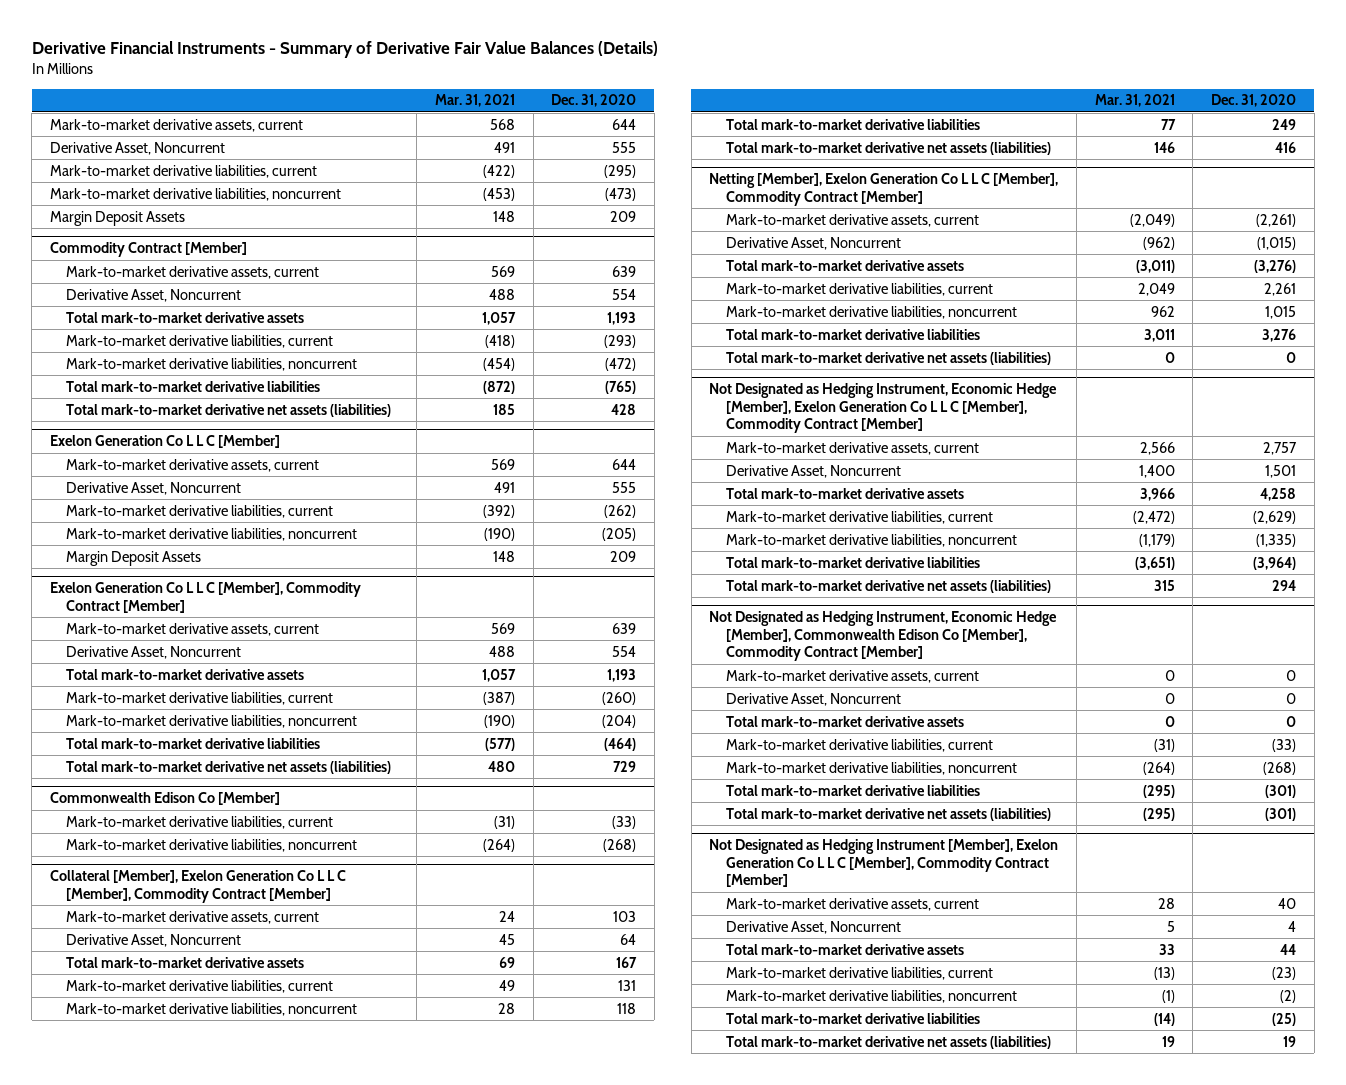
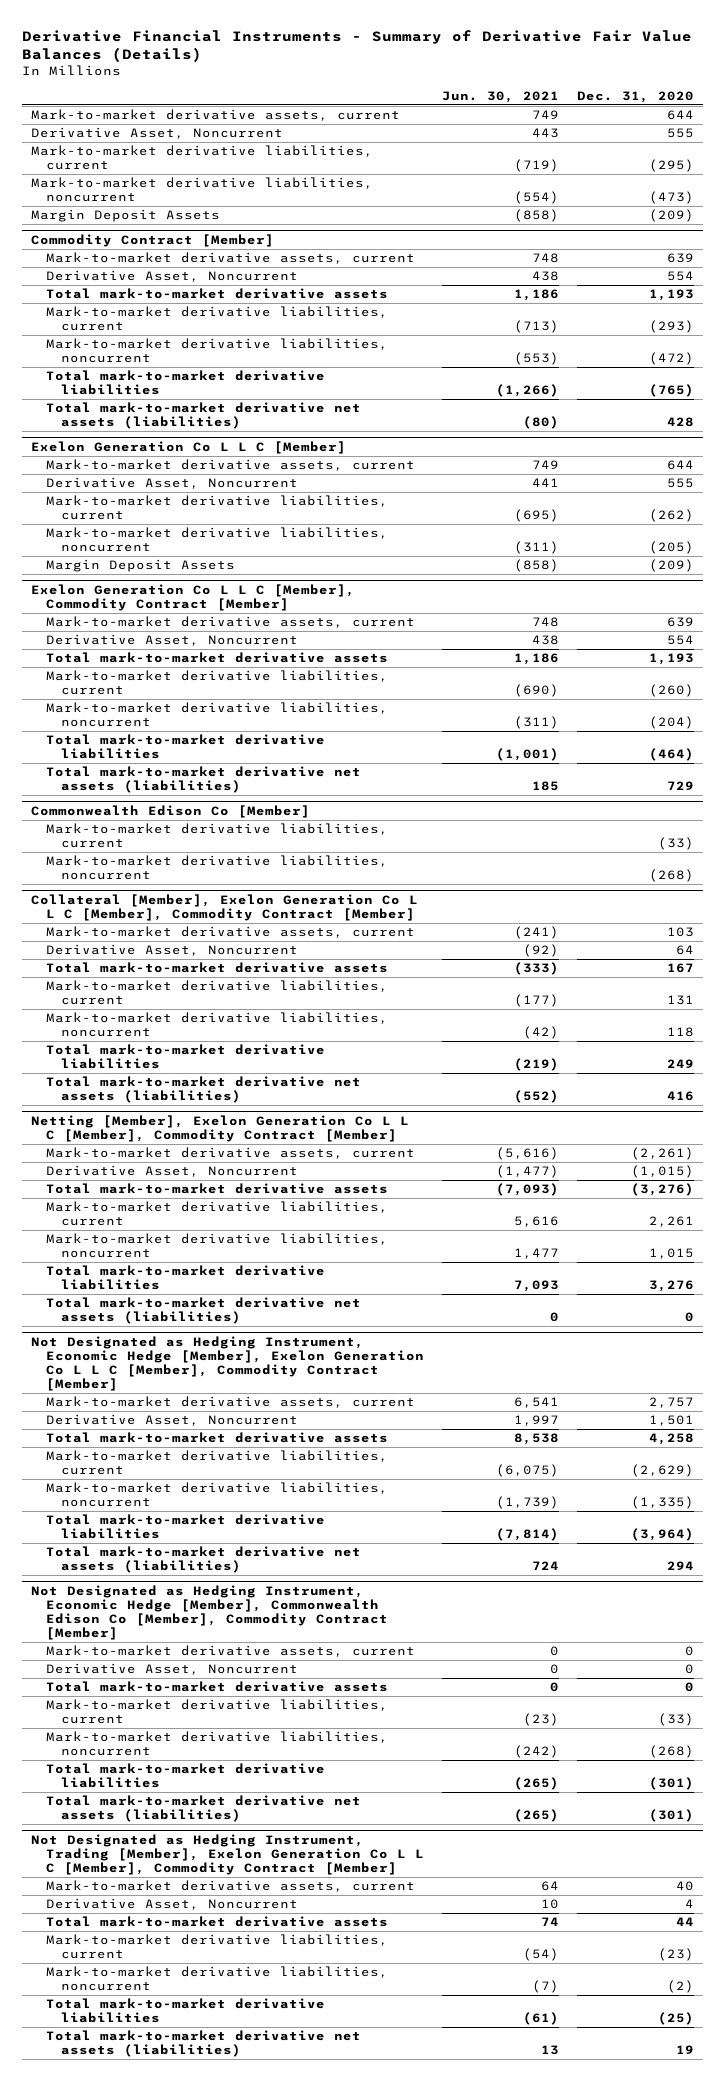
[435,94,516,108] Mar. 31, 2021 -> none
none -> [441,91,559,104] Jun. 30, 2021
[610,210,637,222] 209 -> [648,209,694,223] (209)
[610,550,637,562] 209 -> [648,559,694,573] (209)
[709,839,1059,888] Not Designated as Hedging Instrument [Member], Exelon Generation Co L L C [Member], Commodity Contract [Member] -> [31,1834,425,1875] Not Designated as Hedging Instrument, Trading [Member], Exelon Generation Co L L C [Member], Commodity Contract [Member]

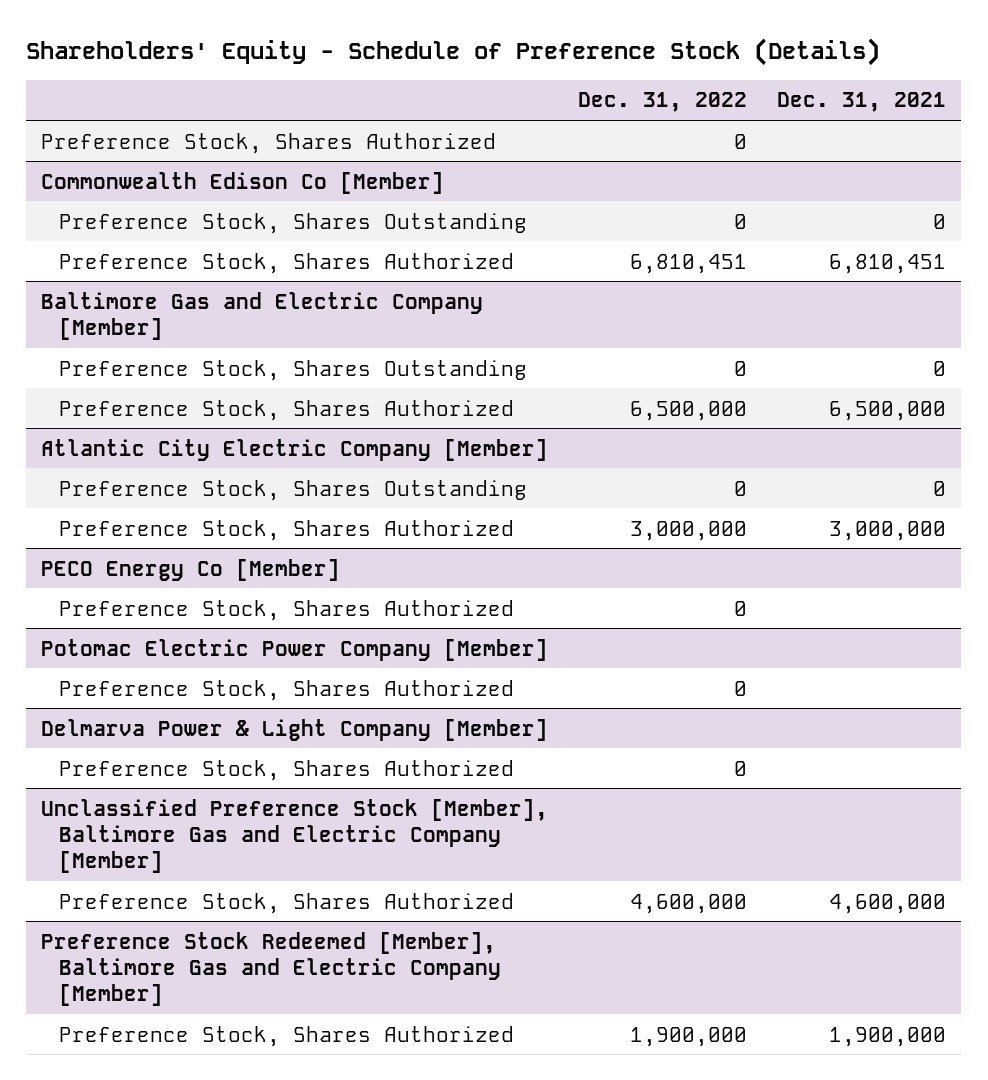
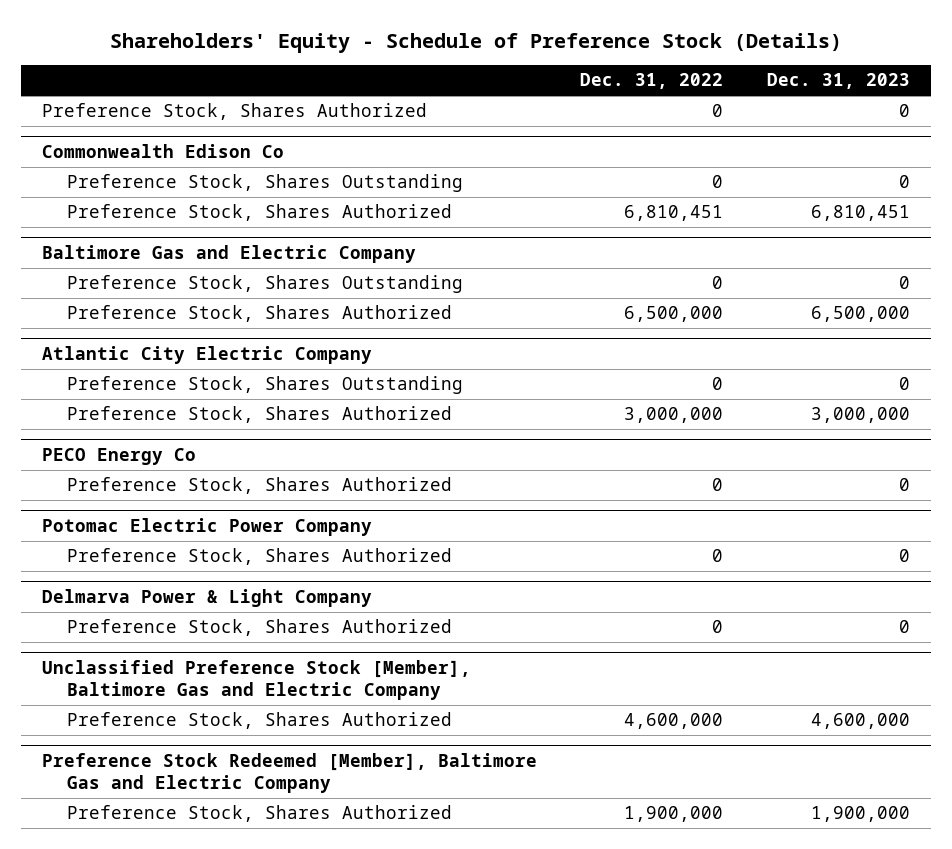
[777,92,947,113] Dec. 31, 2021 -> none
none -> [766,73,910,90] Dec. 31, 2023
[41,171,445,194] Commonwealth Edison Co [Member] -> [42,144,285,159] Commonwealth Edison Co
[41,291,484,340] Baltimore Gas and Electric Company [Member] -> [42,245,417,264] Baltimore Gas and Electric Company
[41,438,549,461] Atlantic City Electric Company [Member] -> [42,346,373,365] Atlantic City Electric Company
[41,558,341,581] PECO Energy Co [Member] -> [42,448,197,466] PECO Energy Co
[41,638,549,661] Potomac Electric Power Company [Member] -> [42,518,373,537] Potomac Electric Power Company
[41,718,549,741] Delmarva Power & Light Company [Member] -> [42,589,373,608] Delmarva Power & Light Company
[41,798,549,873] Unclassified Preference Stock [Member], Baltimore Gas and Electric Company [Member] -> [42,660,472,701] Unclassified Preference Stock [Member], Baltimore Gas and Electric Company
[41,931,502,1006] Preference Stock Redeemed [Member], Baltimore Gas and Electric Company [Member] -> [42,753,538,794] Preference Stock Redeemed [Member], Baltimore Gas and Electric Company

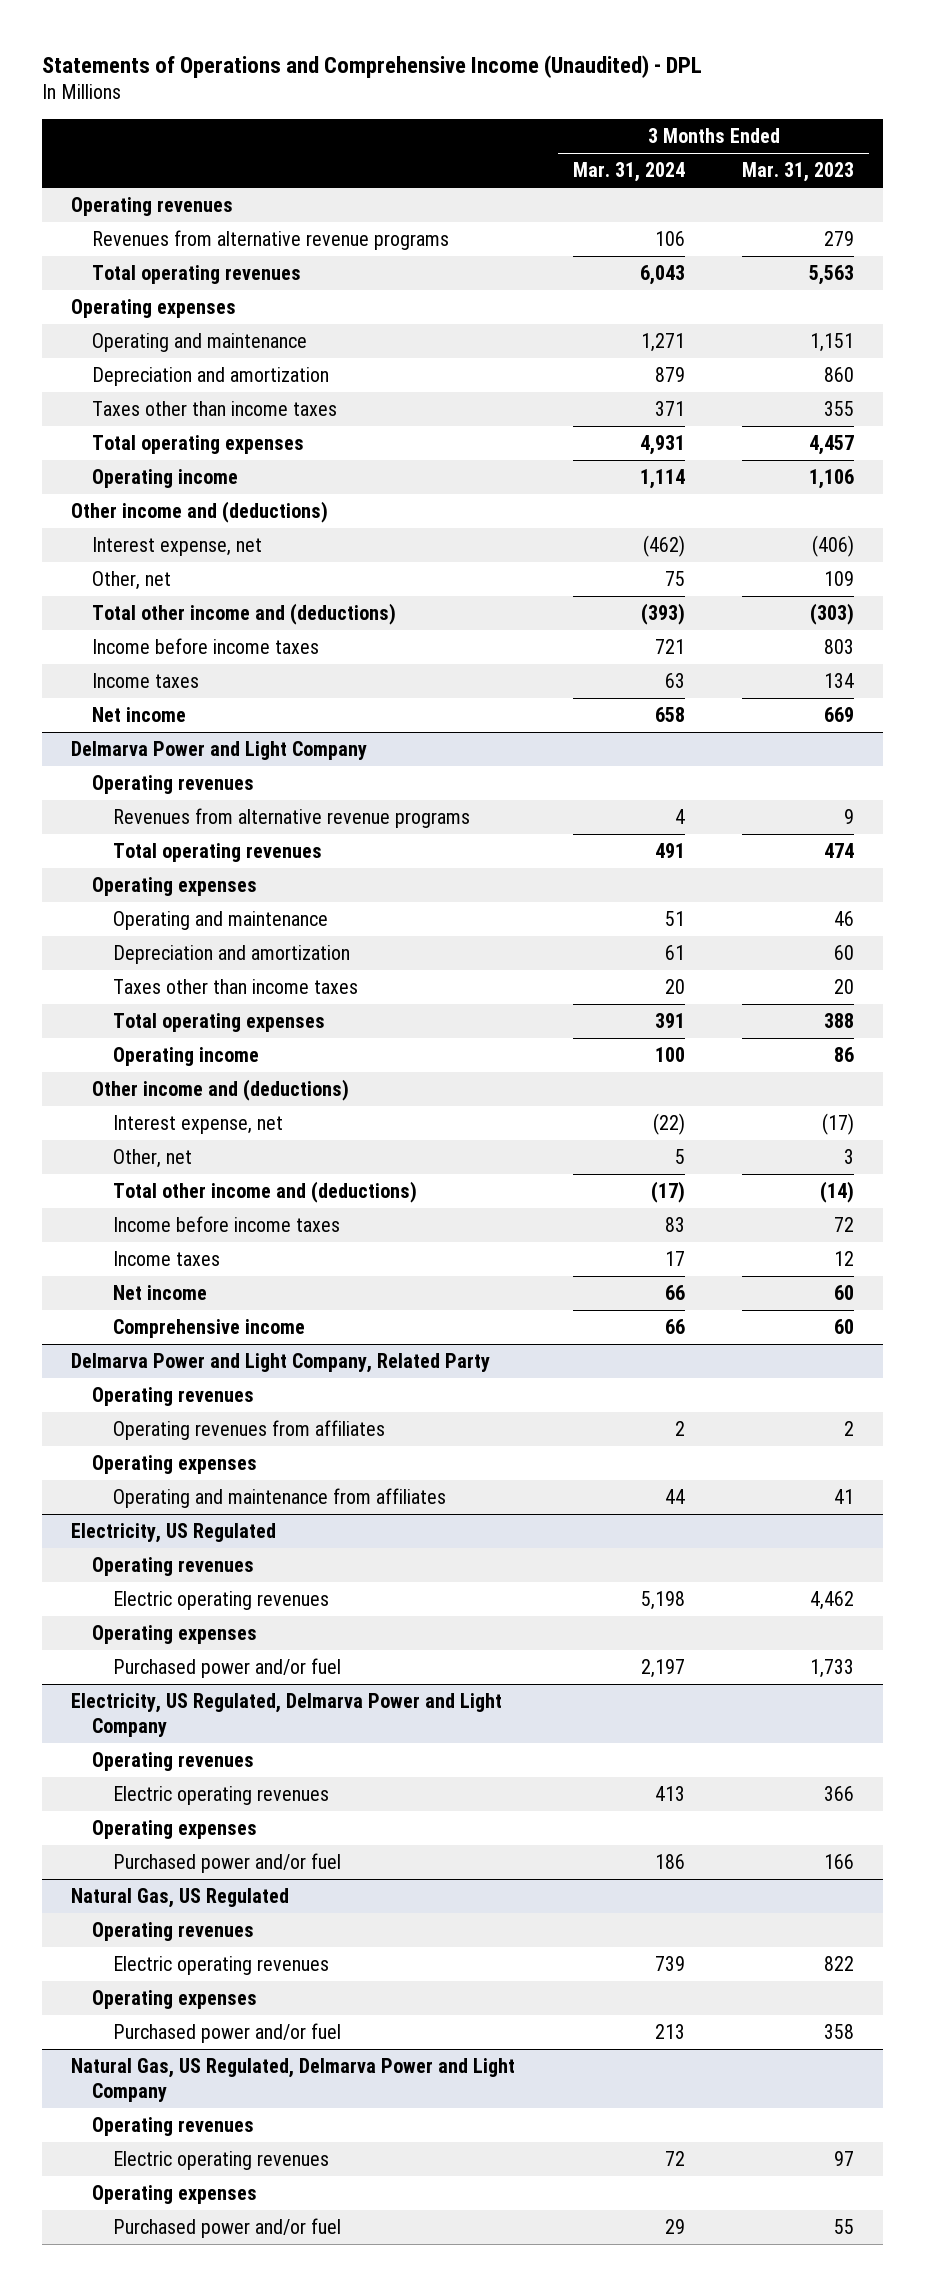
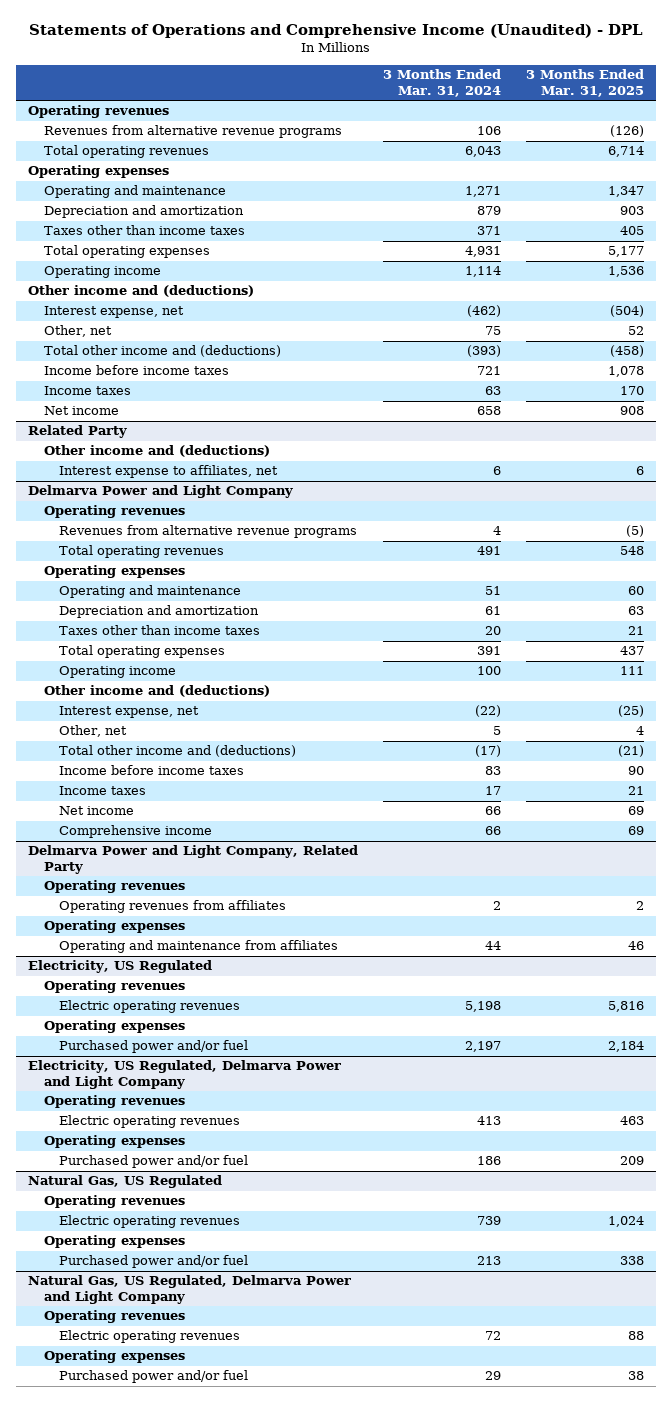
[742,162,855,183] Mar. 31, 2023 -> none
none -> [526,68,645,97] 3 Months Ended Mar. 31, 2025
none -> [28,425,128,439] Related Party
none -> [43,445,270,458] Other income and (deductions)
none -> [59,465,279,479] Interest expense to affiliates, net

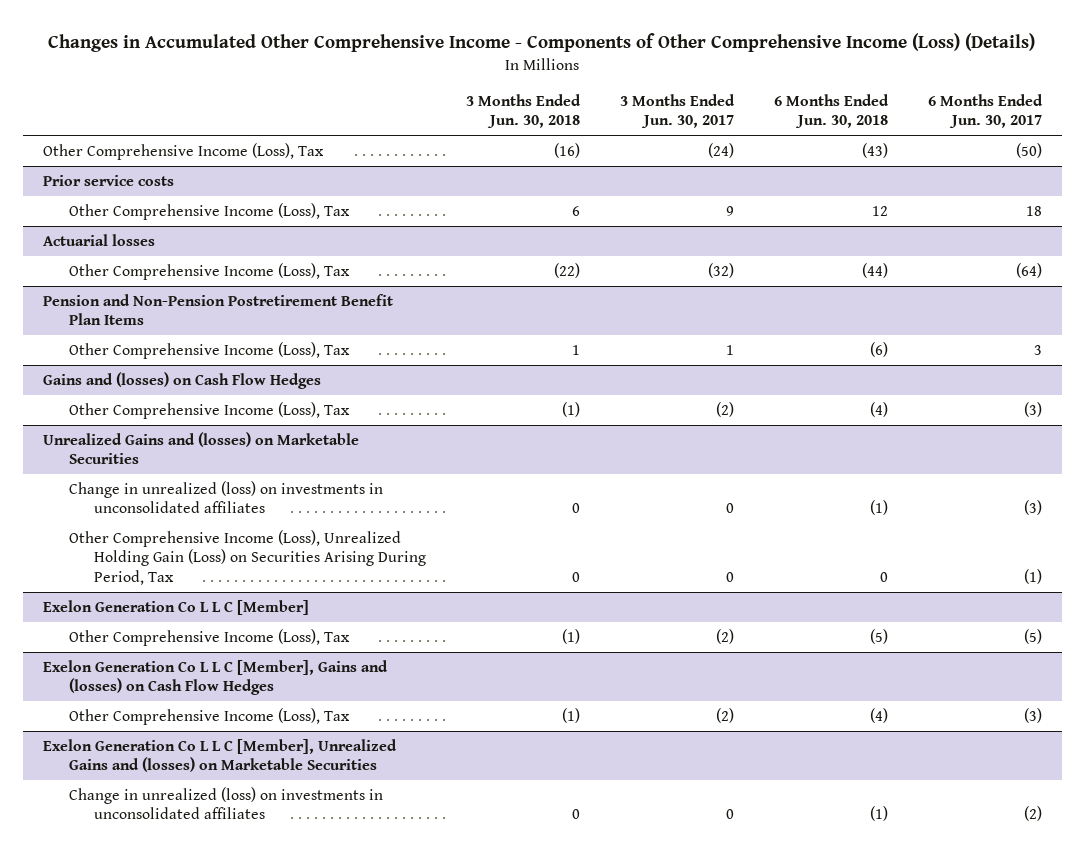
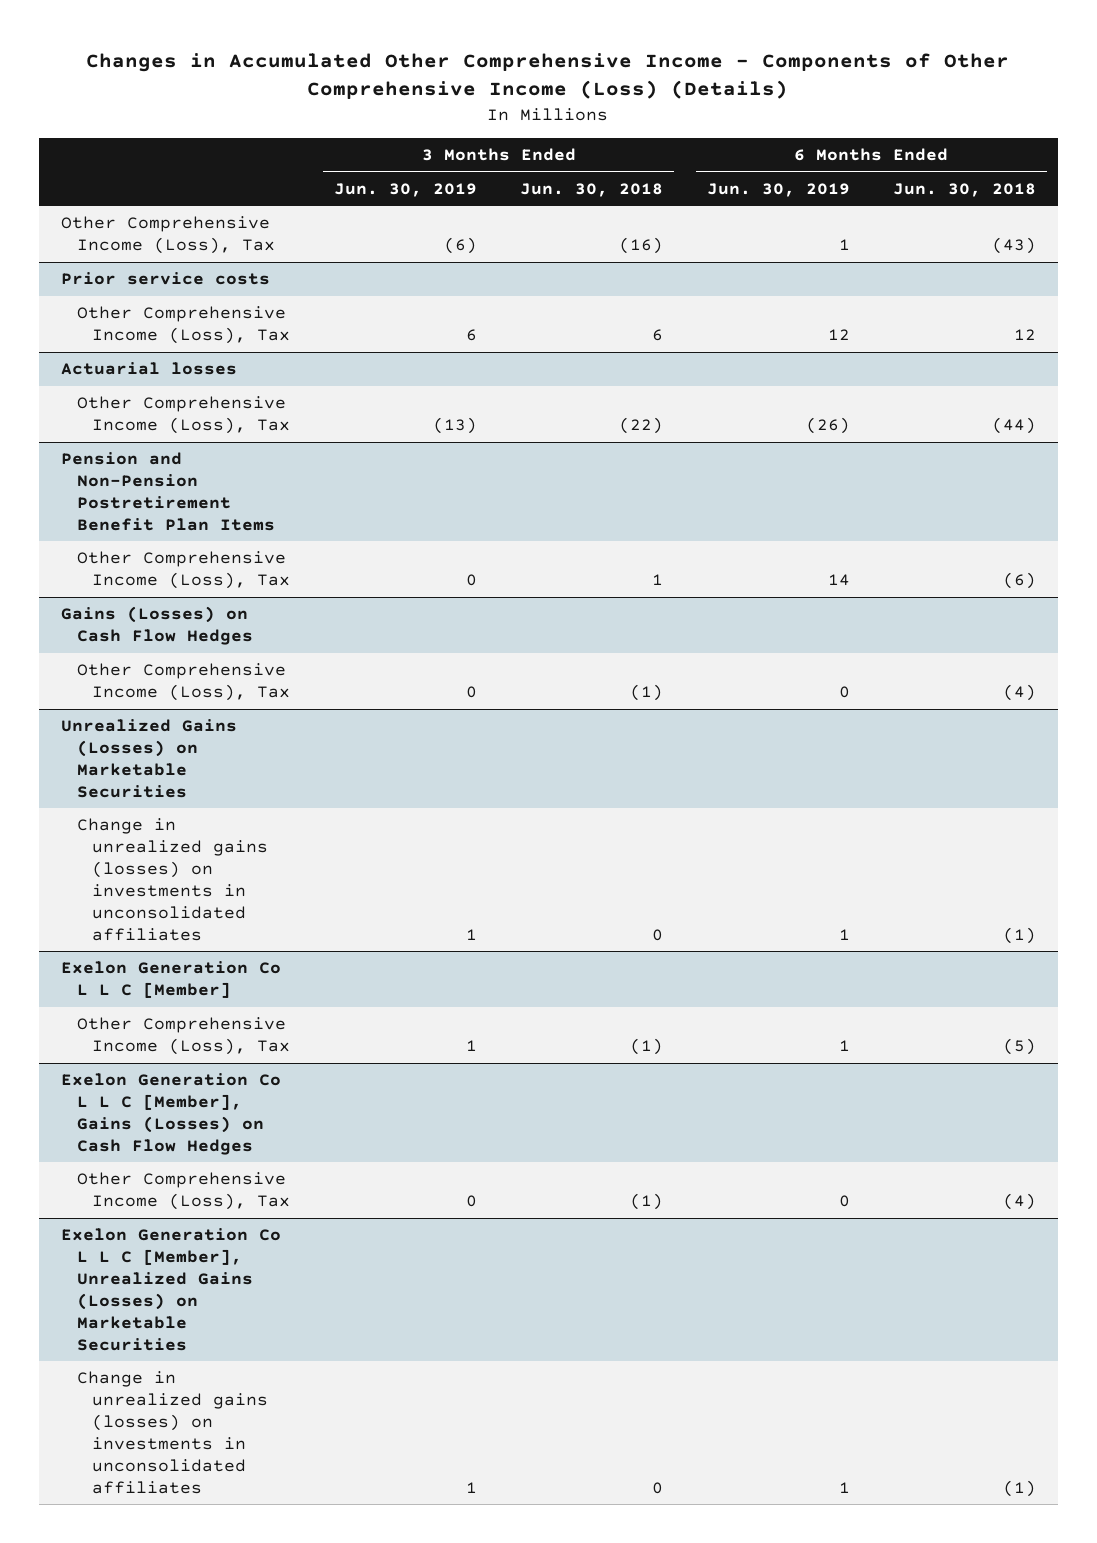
[620,93,736,129] 3 Months Ended Jun. 30, 2017 -> none
[928,93,1044,129] 6 Months Ended Jun. 30, 2017 -> none
none -> [333,182,477,197] Jun. 30, 2019
none -> [706,182,850,197] Jun. 30, 2019
[42,371,321,389] Gains and (losses) on Cash Flow Hedges -> [60,606,253,646] Gains (Losses) on Cash Flow Hedges
[68,529,427,585] Other Comprehensive Income (Loss), Unrealized Holding Gain (Loss) on Securities Arising During Period, Tax -> none
[42,431,359,465] Unrealized Gains and (losses) on Marketable Securities -> [60,719,237,798] Unrealized Gains (Losses) on Marketable Securities
[68,480,383,514] Change in unrealized (loss) on investments in unconsolidated affiliates -> [76,818,269,941] Change in unrealized gains (losses) on investments in unconsolidated affiliates
[42,659,388,696] Exelon Generation Co L L C [Member], Gains and (losses) on Cash Flow Hedges -> [60,1073,281,1155] Exelon Generation Co L L C [Member], Gains (Losses) on Cash Flow Hedges
[42,738,397,773] Exelon Generation Co L L C [Member], Unrealized Gains and (losses) on Marketable Securities -> [60,1228,281,1351] Exelon Generation Co L L C [Member], Unrealized Gains (Losses) on Marketable Securities
[68,786,383,820] Change in unrealized (loss) on investments in unconsolidated affiliates -> [76,1371,269,1494] Change in unrealized gains (losses) on investments in unconsolidated affiliates

